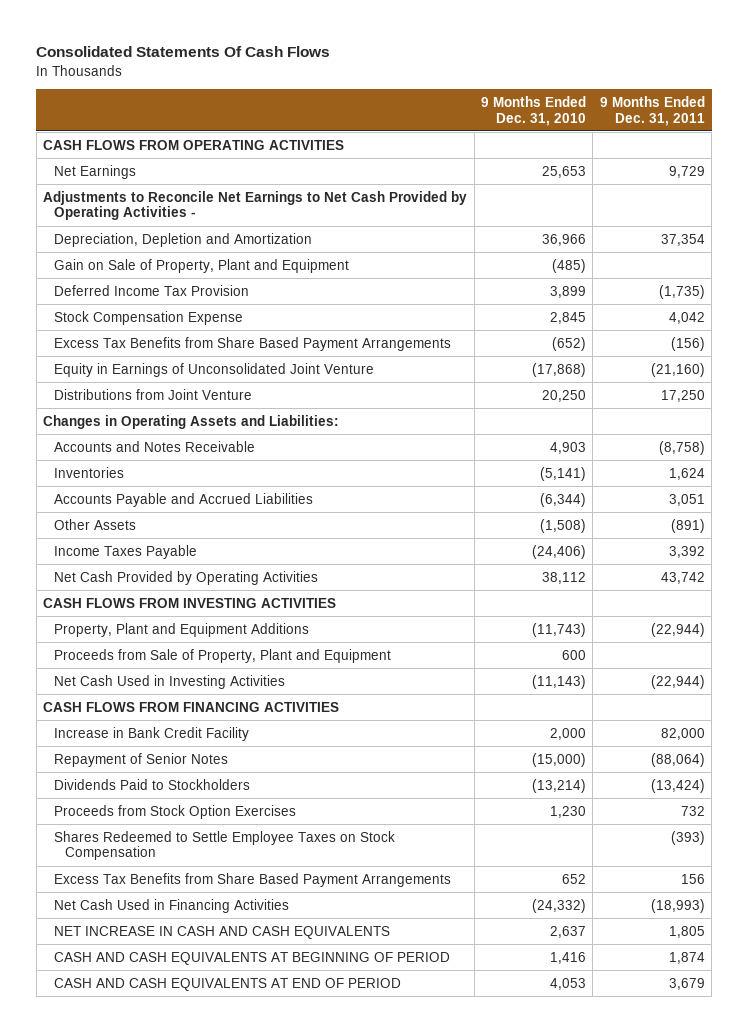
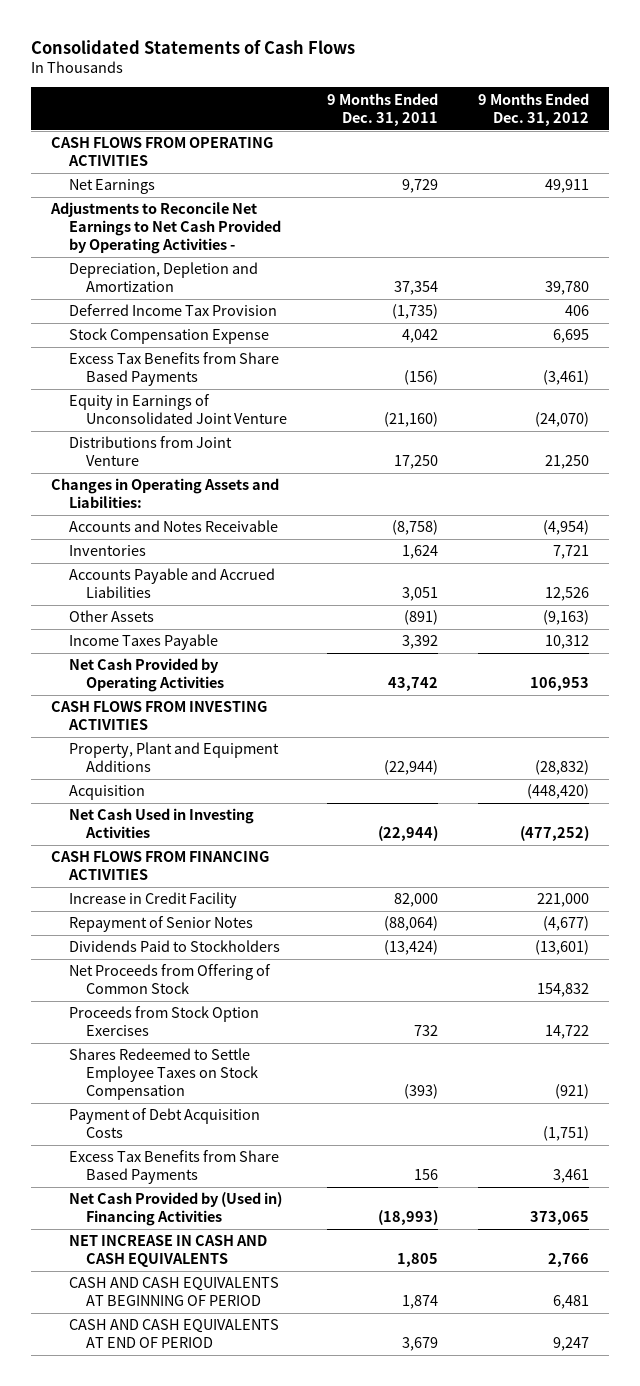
[36,46,331,58] Consolidated Statements Of Cash Flows -> [31,39,356,54] Consolidated Statements of Cash Flows
[481,95,587,126] 9 Months Ended Dec. 31, 2010 -> none
none -> [477,92,589,126] 9 Months Ended Dec. 31, 2012
[54,258,350,273] Gain on Sale of Property, Plant and Equipment -> none
[54,336,452,351] Excess Tax Benefits from Share Based Payment Arrangements -> [68,352,279,387] Excess Tax Benefits from Share Based Payments
[54,648,392,663] Proceeds from Sale of Property, Plant and Equipment -> none
none -> [68,785,145,801] Acquisition
[54,726,250,741] Increase in Bank Credit Facility -> [68,892,237,909] Increase in Credit Facility
none -> [68,964,271,995] Net Proceeds from Offering of Common Stock
none -> [68,1108,260,1139] Payment of Debt Acquisition Costs
[54,872,452,887] Excess Tax Benefits from Share Based Payment Arrangements -> [68,1150,279,1185] Excess Tax Benefits from Share Based Payments
[54,898,290,913] Net Cash Used in Financing Activities -> [68,1192,282,1227] Net Cash Provided by (Used in) Financing Activities

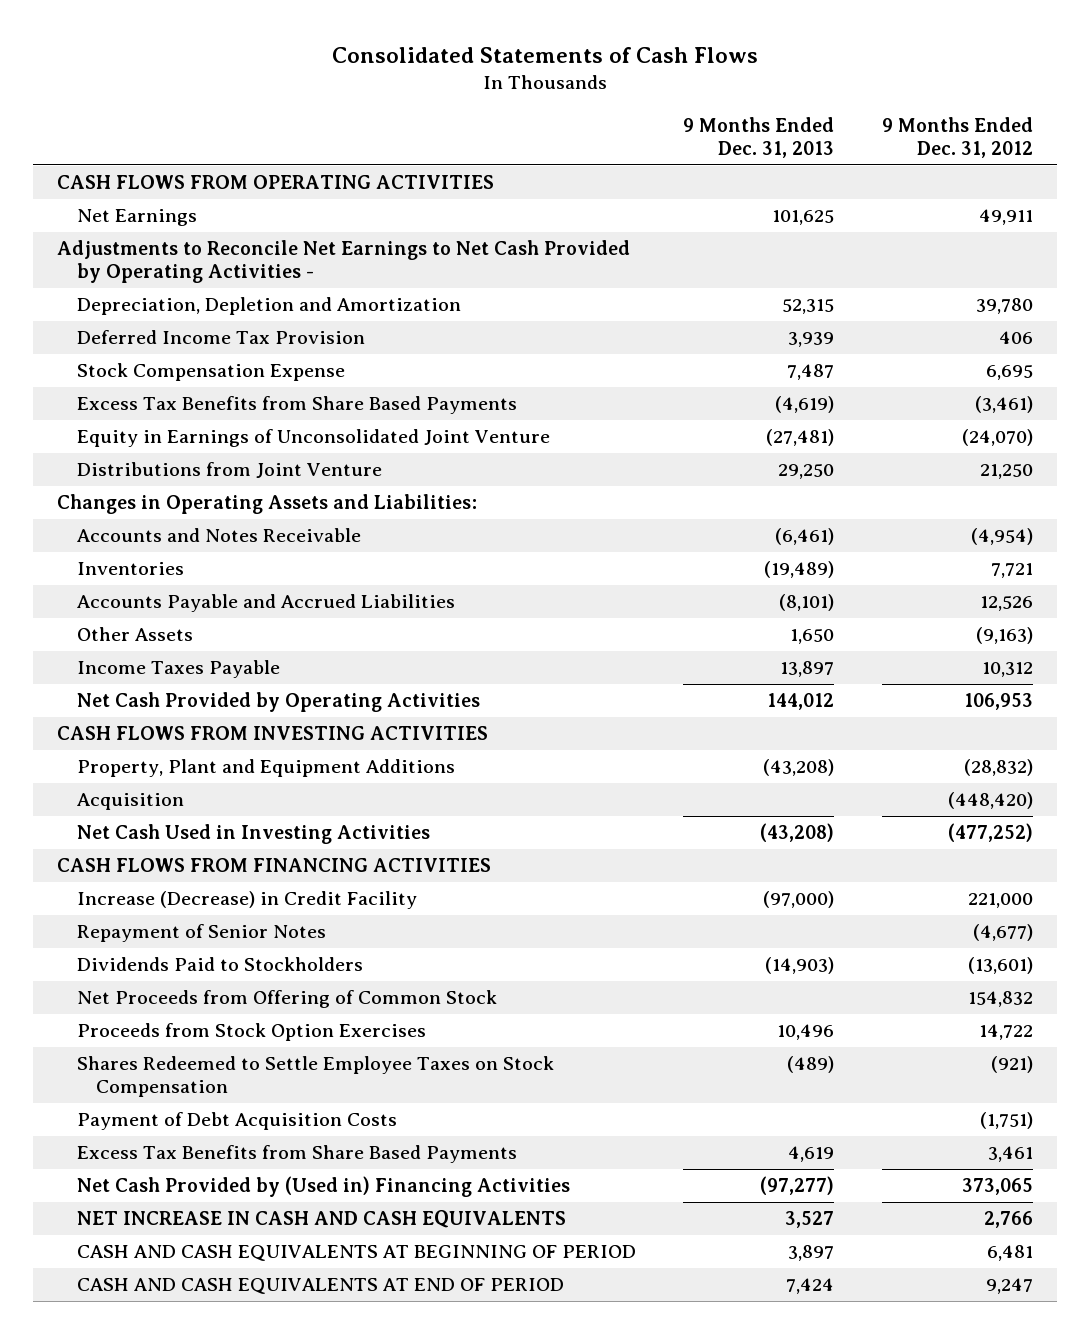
[327,92,439,126] 9 Months Ended Dec. 31, 2011 -> none
none -> [683,117,835,158] 9 Months Ended Dec. 31, 2013
[68,892,237,909] Increase in Credit Facility -> [76,891,417,910] Increase (Decrease) in Credit Facility

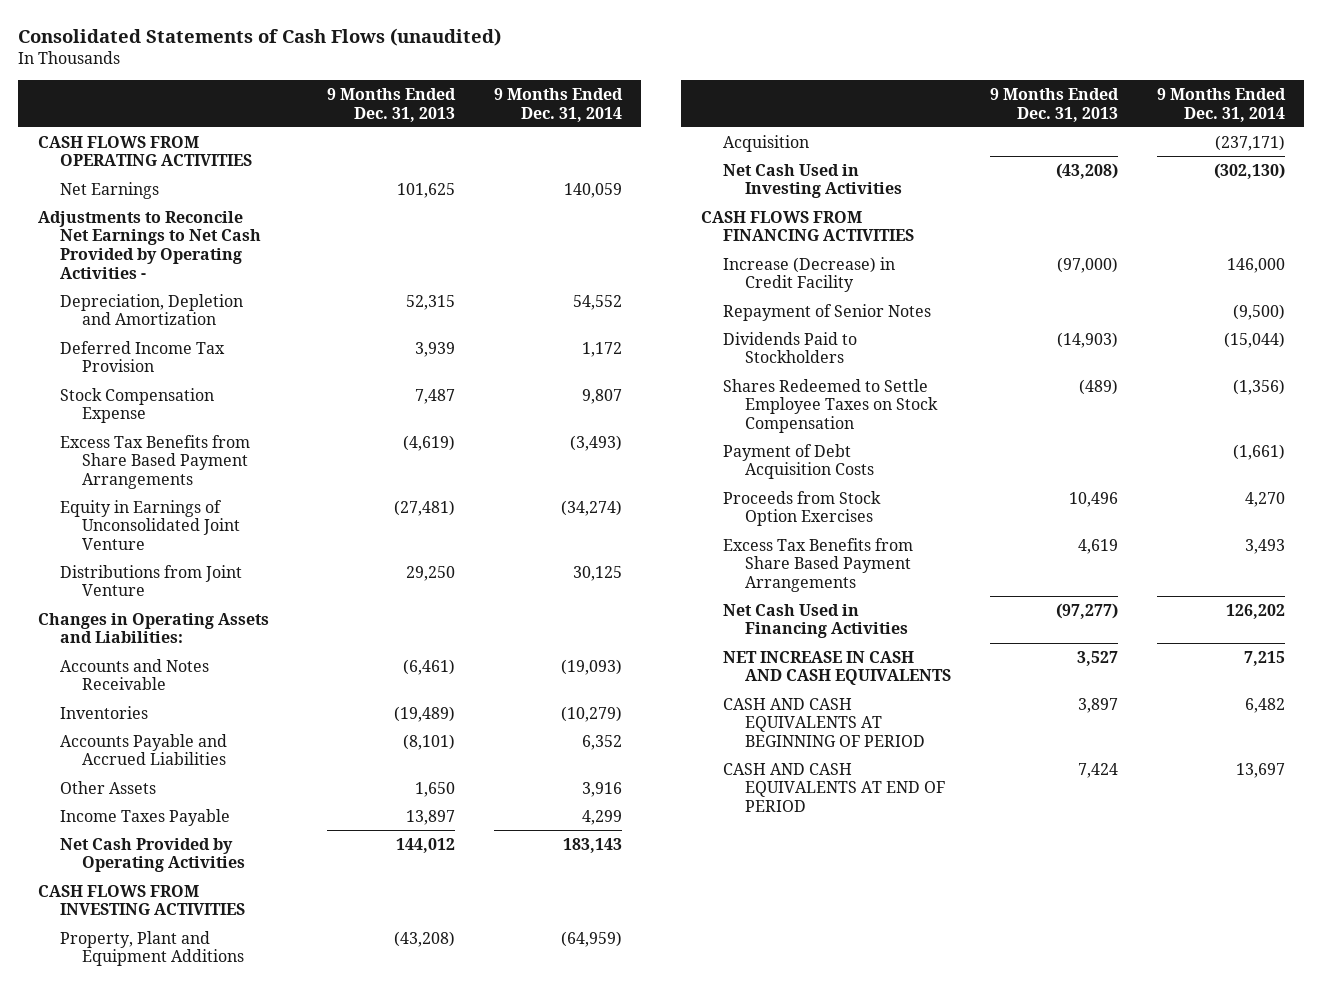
[332,47,759,64] Consolidated Statements of Cash Flows -> [18,27,502,46] Consolidated Statements of Cash Flows (unaudited)
[882,117,1034,158] 9 Months Ended Dec. 31, 2012 -> none
none -> [493,87,623,122] 9 Months Ended Dec. 31, 2014
[76,396,517,415] Excess Tax Benefits from Share Based Payments -> [59,434,250,490] Excess Tax Benefits from Share Based Payment Arrangements
[76,990,497,1009] Net Proceeds from Offering of Common Stock -> none
[76,1023,426,1042] Proceeds from Stock Option Exercises -> [722,490,881,527] Proceeds from Stock Option Exercises
[76,1145,517,1164] Excess Tax Benefits from Share Based Payments -> [722,537,913,593] Excess Tax Benefits from Share Based Payment Arrangements
[76,1176,570,1198] Net Cash Provided by (Used in) Financing Activities -> [722,603,908,639] Net Cash Used in Financing Activities

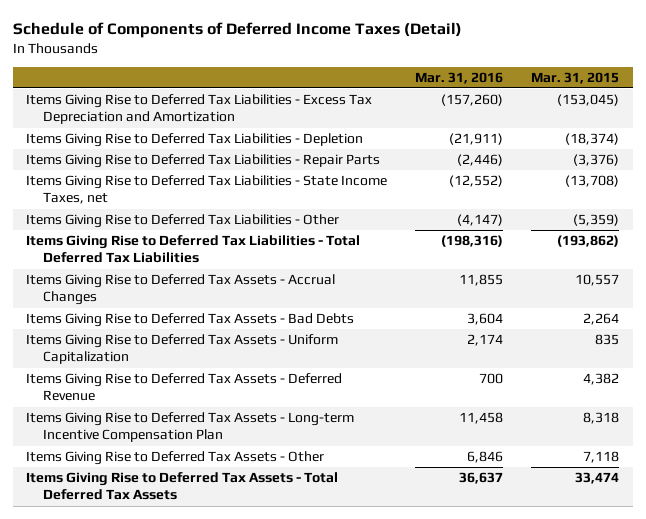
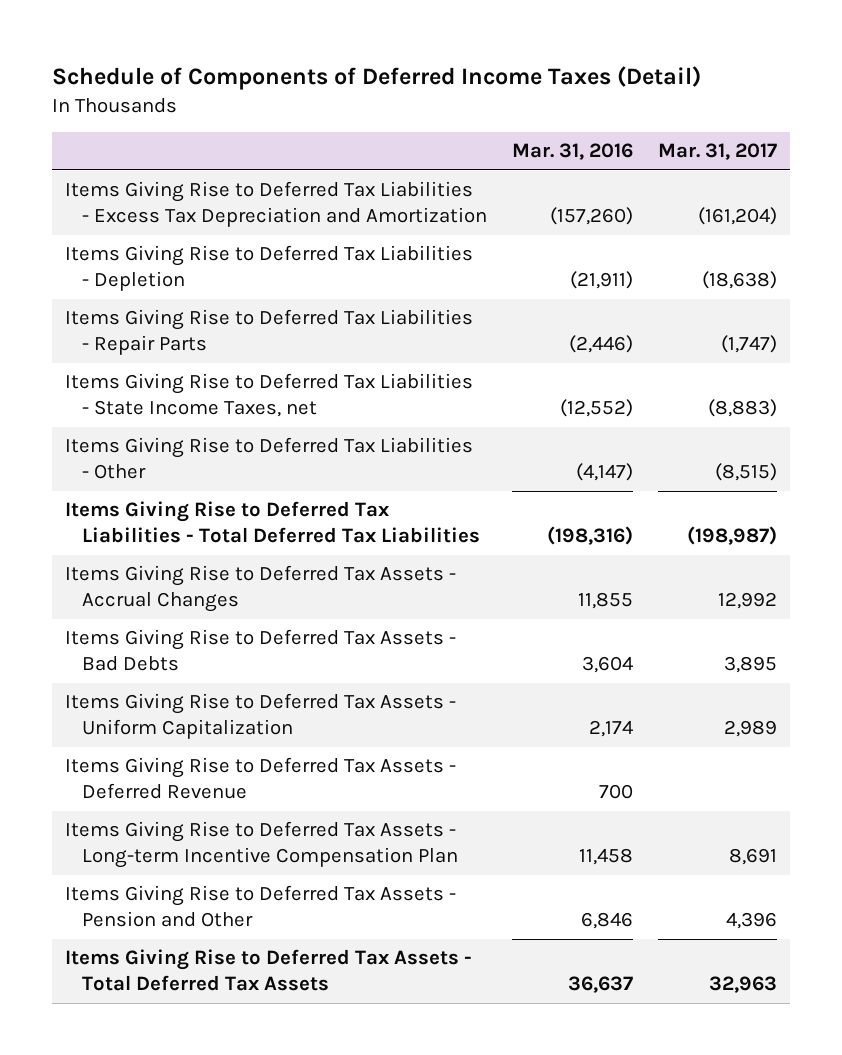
[531,71,620,84] Mar. 31, 2015 -> none
none -> [658,143,778,161] Mar. 31, 2017
[26,451,325,466] Items Giving Rise to Deferred Tax Assets - Other -> [64,885,456,928] Items Giving Rise to Deferred Tax Assets - Pension and Other

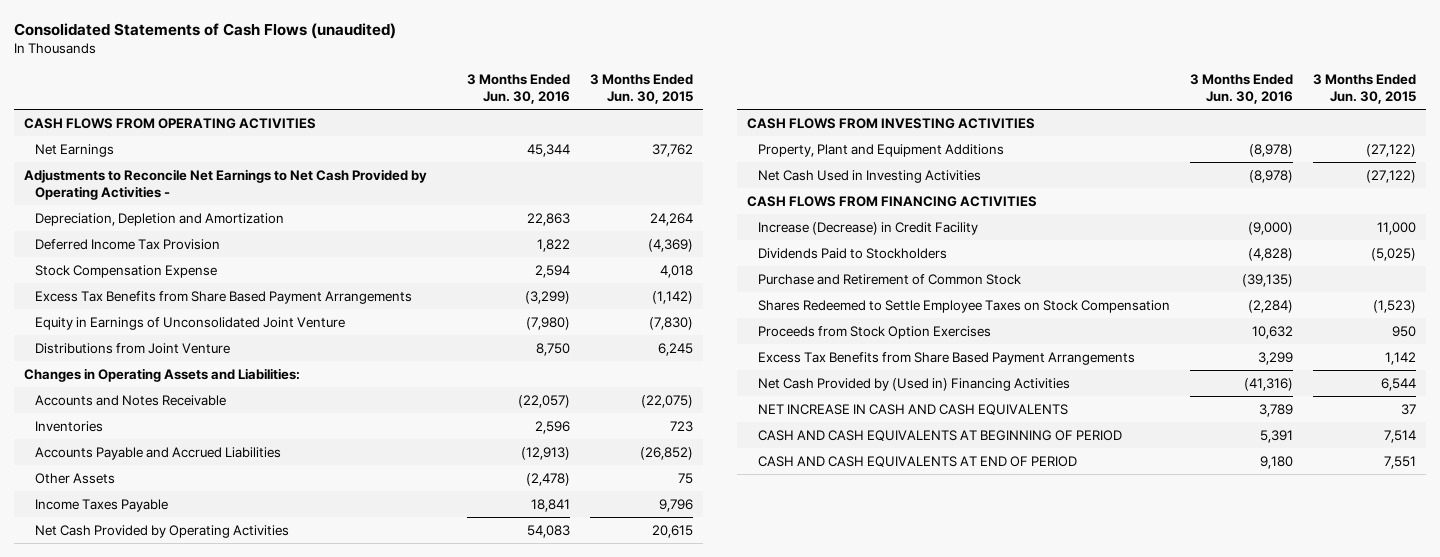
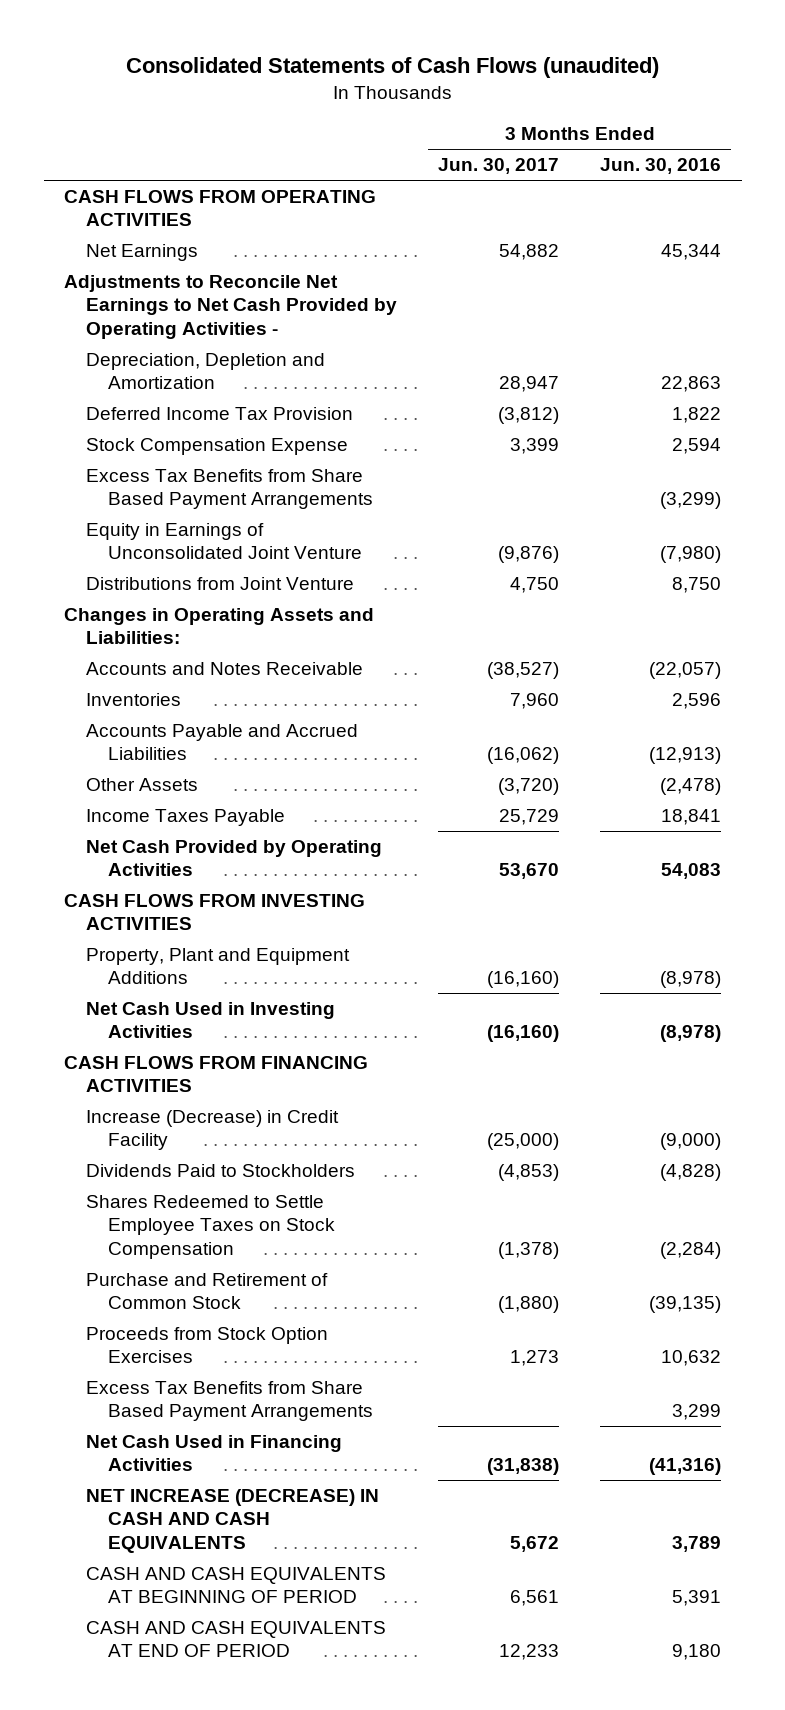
[589,73,693,105] 3 Months Ended Jun. 30, 2015 -> none
none -> [438,158,560,175] Jun. 30, 2017
[758,273,1022,285] Purchase and Retirement of Common Stock -> [86,1273,329,1310] Purchase and Retirement of Common Stock
[758,377,1071,391] Net Cash Provided by (Used in) Financing Activities -> [86,1435,343,1472] Net Cash Used in Financing Activities
[758,403,1069,415] NET INCREASE IN CASH AND CASH EQUIVALENTS -> [86,1489,380,1553] NET INCREASE (DECREASE) IN CASH AND CASH EQUIVALENTS

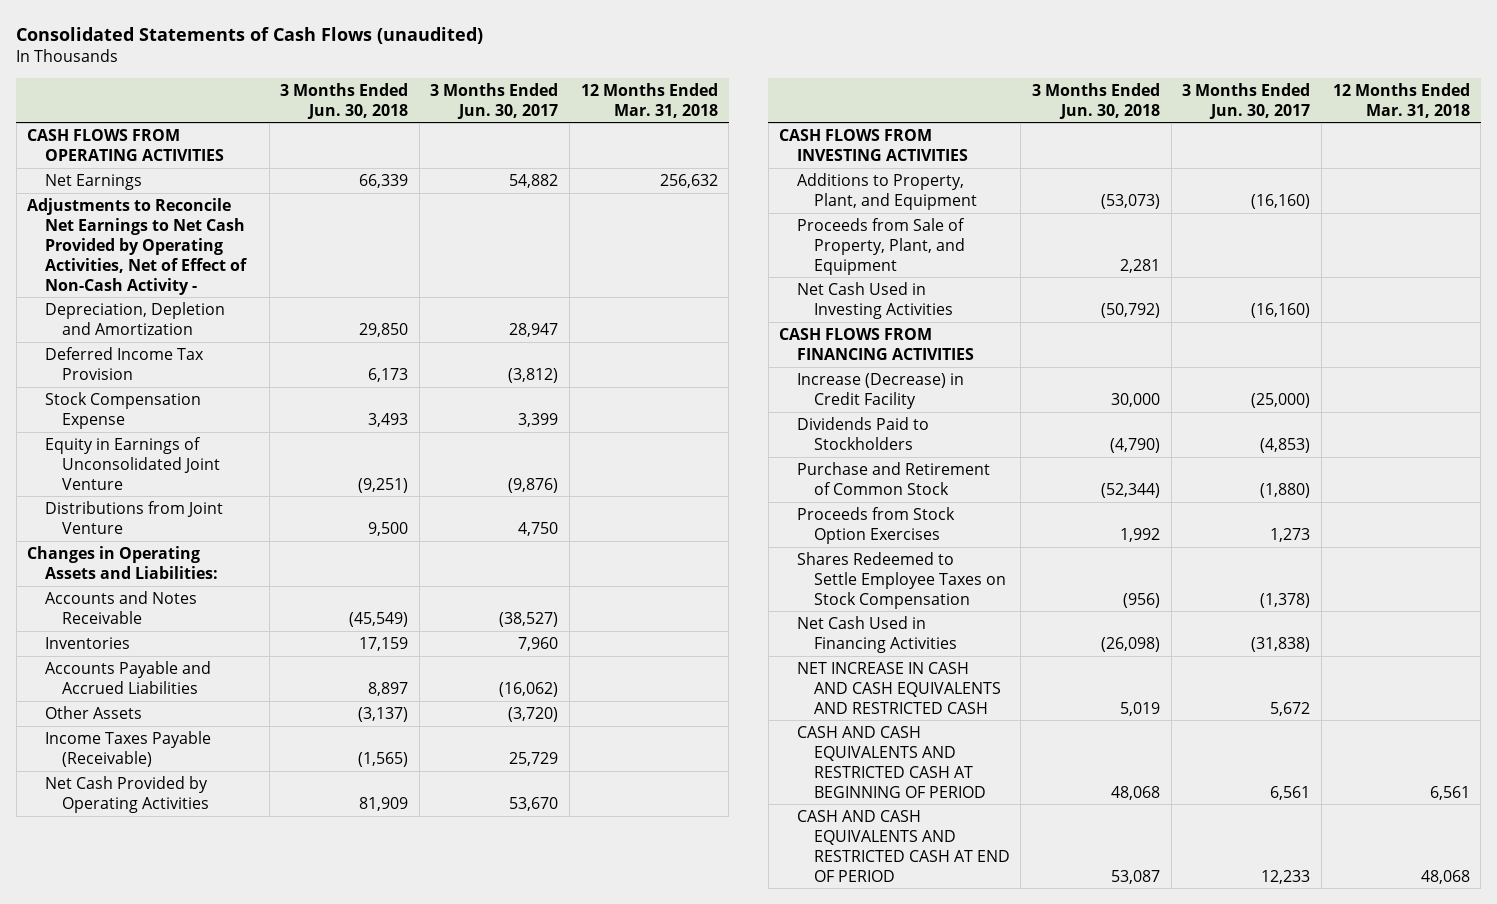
[600,158,722,175] Jun. 30, 2016 -> none
none -> [280,82,409,119] 3 Months Ended Jun. 30, 2018
none -> [580,82,718,118] 12 Months Ended Mar. 31, 2018
[64,275,398,339] Adjustments to Reconcile Net Earnings to Net Cash Provided by Operating Activities - -> [27,197,247,295] Adjustments to Reconcile Net Earnings to Net Cash Provided by Operating Activities, Net of Effect of Non-Cash Activity -
[86,469,373,510] Excess Tax Benefits from Share Based Payment Arrangements -> none
[86,809,286,827] Income Taxes Payable -> [44,730,211,767] Income Taxes Payable (Receivable)
[86,948,351,985] Property, Plant and Equipment Additions -> [796,172,977,210] Additions to Property, Plant, and Equipment
none -> [796,217,965,275] Proceeds from Sale of Property, Plant, and Equipment
[86,1381,373,1422] Excess Tax Benefits from Share Based Payment Arrangements -> none
[86,1195,335,1259] Shares Redeemed to Settle Employee Taxes on Stock Compensation -> [796,551,1006,609] Shares Redeemed to Settle Employee Taxes on Stock Compensation
[86,1489,380,1553] NET INCREASE (DECREASE) IN CASH AND CASH EQUIVALENTS -> [796,661,1001,714] NET INCREASE IN CASH AND CASH EQUIVALENTS AND RESTRICTED CASH
[86,1567,387,1604] CASH AND CASH EQUIVALENTS AT BEGINNING OF PERIOD -> [796,725,986,798] CASH AND CASH EQUIVALENTS AND RESTRICTED CASH AT BEGINNING OF PERIOD
[86,1621,387,1658] CASH AND CASH EQUIVALENTS AT END OF PERIOD -> [796,809,1010,882] CASH AND CASH EQUIVALENTS AND RESTRICTED CASH AT END OF PERIOD

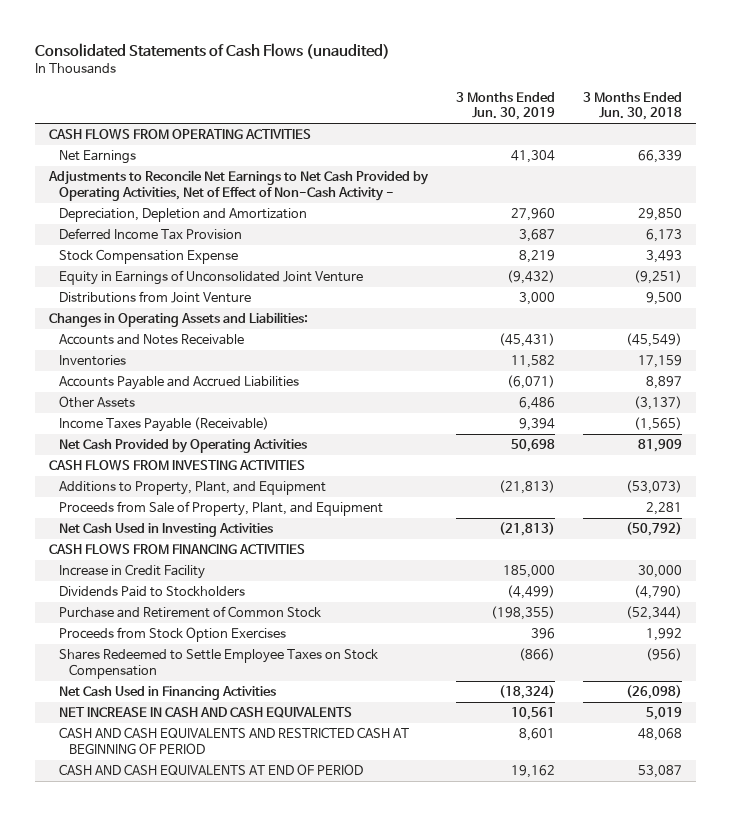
[430,82,559,119] 3 Months Ended Jun. 30, 2017 -> none
[580,82,718,118] 12 Months Ended Mar. 31, 2018 -> none
none -> [455,91,555,121] 3 Months Ended Jun. 30, 2019
[796,372,964,409] Increase (Decrease) in Credit Facility -> [58,564,205,580] Increase in Credit Facility
[796,661,1001,714] NET INCREASE IN CASH AND CASH EQUIVALENTS AND RESTRICTED CASH -> [58,707,352,719] NET INCREASE IN CASH AND CASH EQUIVALENTS
[796,809,1010,882] CASH AND CASH EQUIVALENTS AND RESTRICTED CASH AT END OF PERIOD -> [58,764,363,776] CASH AND CASH EQUIVALENTS AT END OF PERIOD

